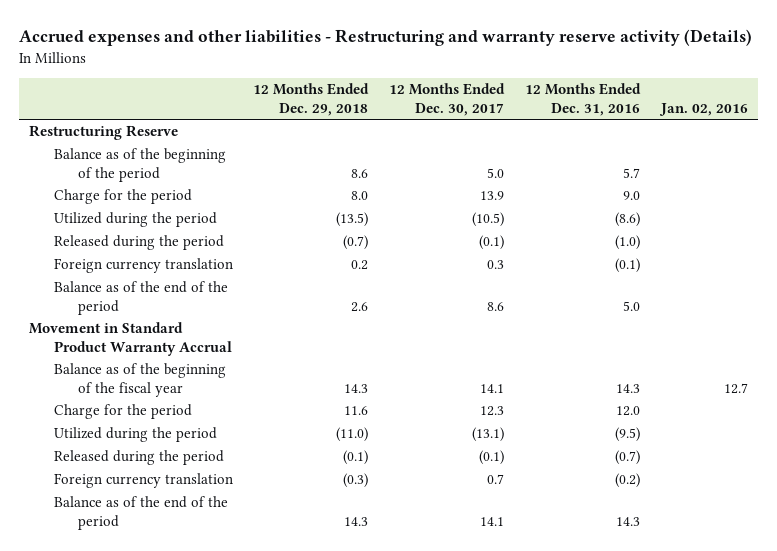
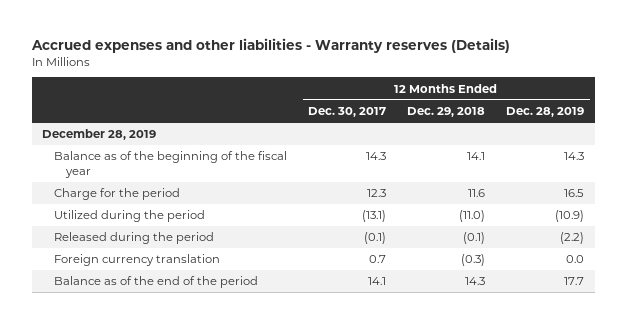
[19,29,753,47] Accrued expenses and other liabilities - Restructuring and warranty reserve activity (Details) -> [30,37,510,53] Accrued expenses and other liabilities - Warranty reserves (Details)
[525,83,642,116] 12 Months Ended Dec. 31, 2016 -> none
[658,102,748,116] Jan. 02, 2016 -> none
none -> [506,107,585,118] Dec. 28, 2019
[29,125,179,141] Restructuring Reserve -> none
[53,148,226,182] Balance as of the beginning of the period -> none
[53,189,192,205] Charge for the period -> none
[53,212,217,228] Utilized during the period -> none
[53,235,224,251] Released during the period -> none
[53,258,233,274] Foreign currency translation -> none
[53,281,228,315] Balance as of the end of the period -> none
[29,322,232,356] Movement in Standard Product Warranty Accrual -> [42,129,157,141] December 28, 2019
[344,383,369,393] 14.3 -> [467,152,486,161] 14.1
[480,383,505,393] 14.1 -> [366,152,387,161] 14.3

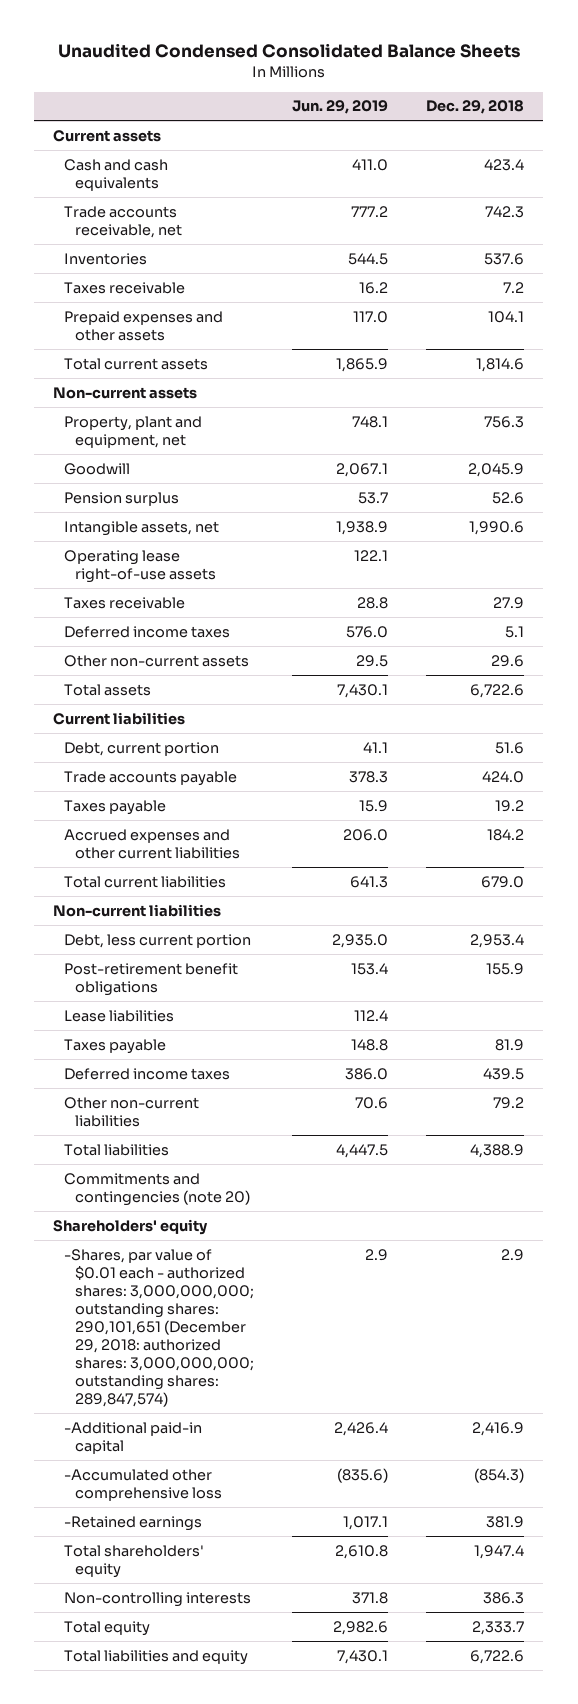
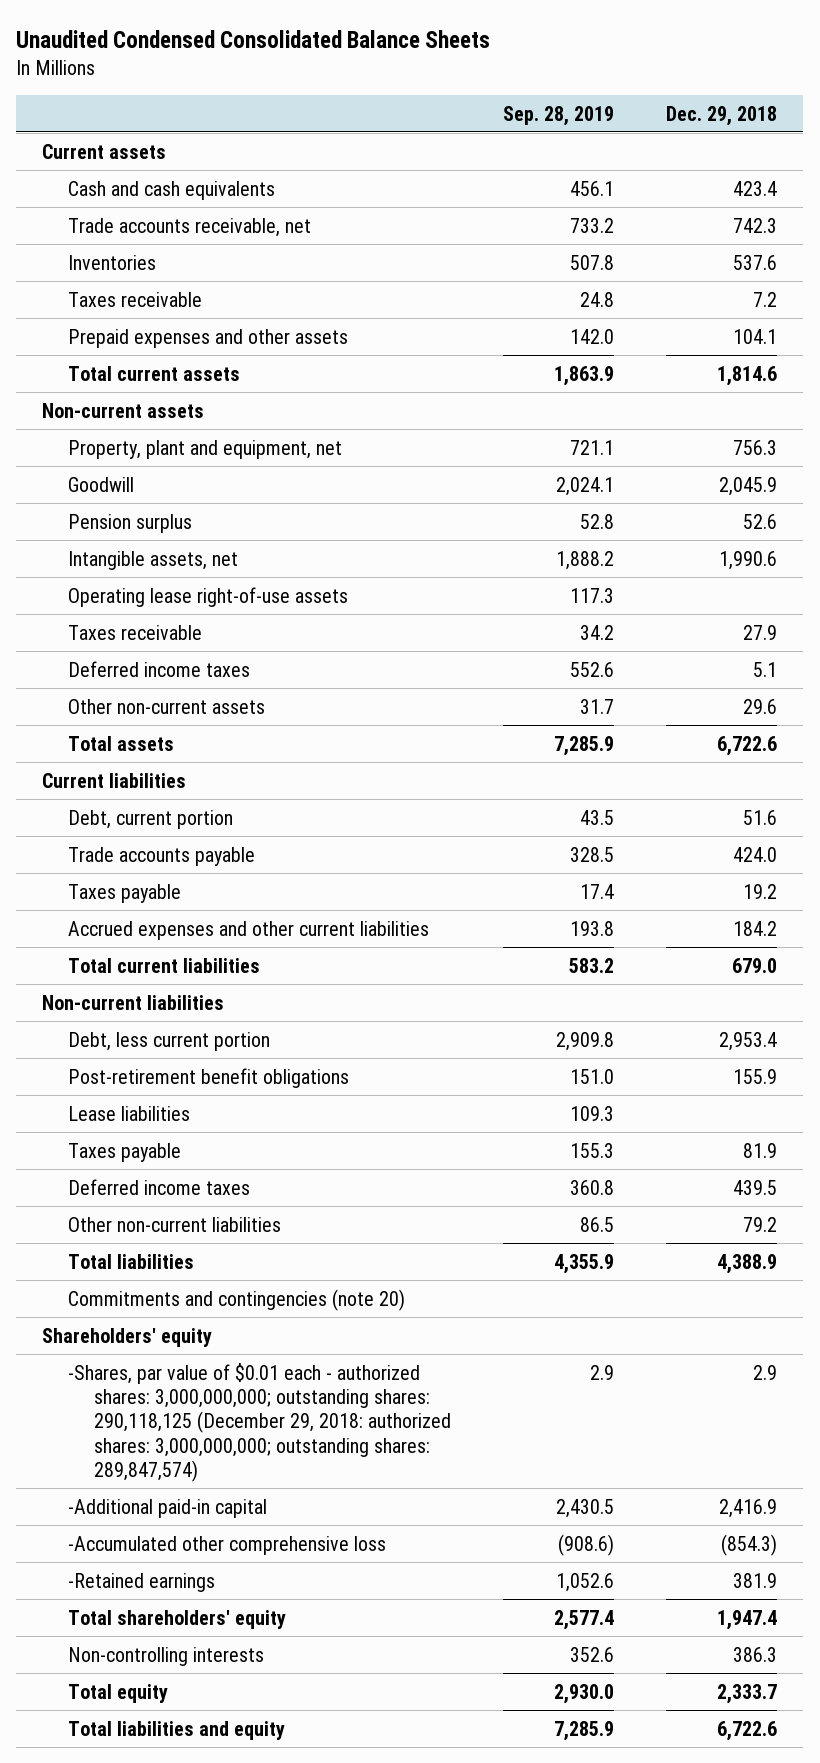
[292,100,389,115] Jun. 29, 2019 -> none
none -> [503,105,615,126] Sep. 28, 2019
[64,1248,254,1407] -Shares, par value of $0.01 each - authorized shares: 3,000,000,000; outstanding shares: 290,101,651 (December 29, 2018: authorized shares: 3,000,000,000; outstanding shares: 289,847,574) -> [68,1362,452,1482] -Shares, par value of $0.01 each - authorized shares: 3,000,000,000; outstanding shares: 290,118,125 (December 29, 2018: authorized shares: 3,000,000,000; outstanding shares: 289,847,574)

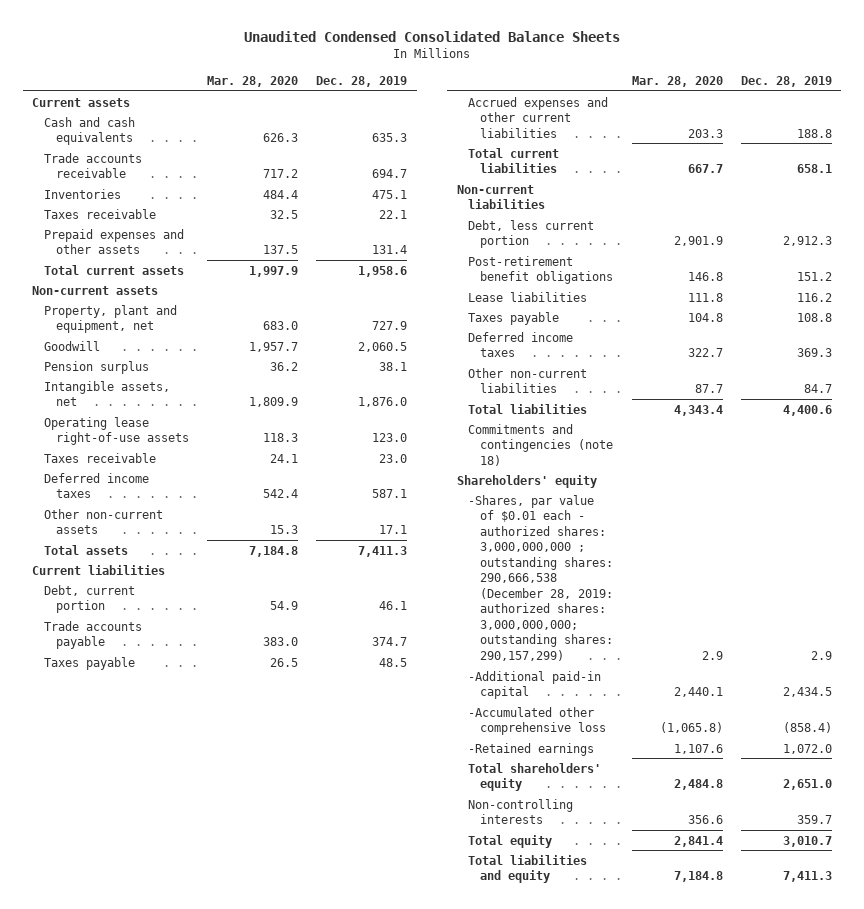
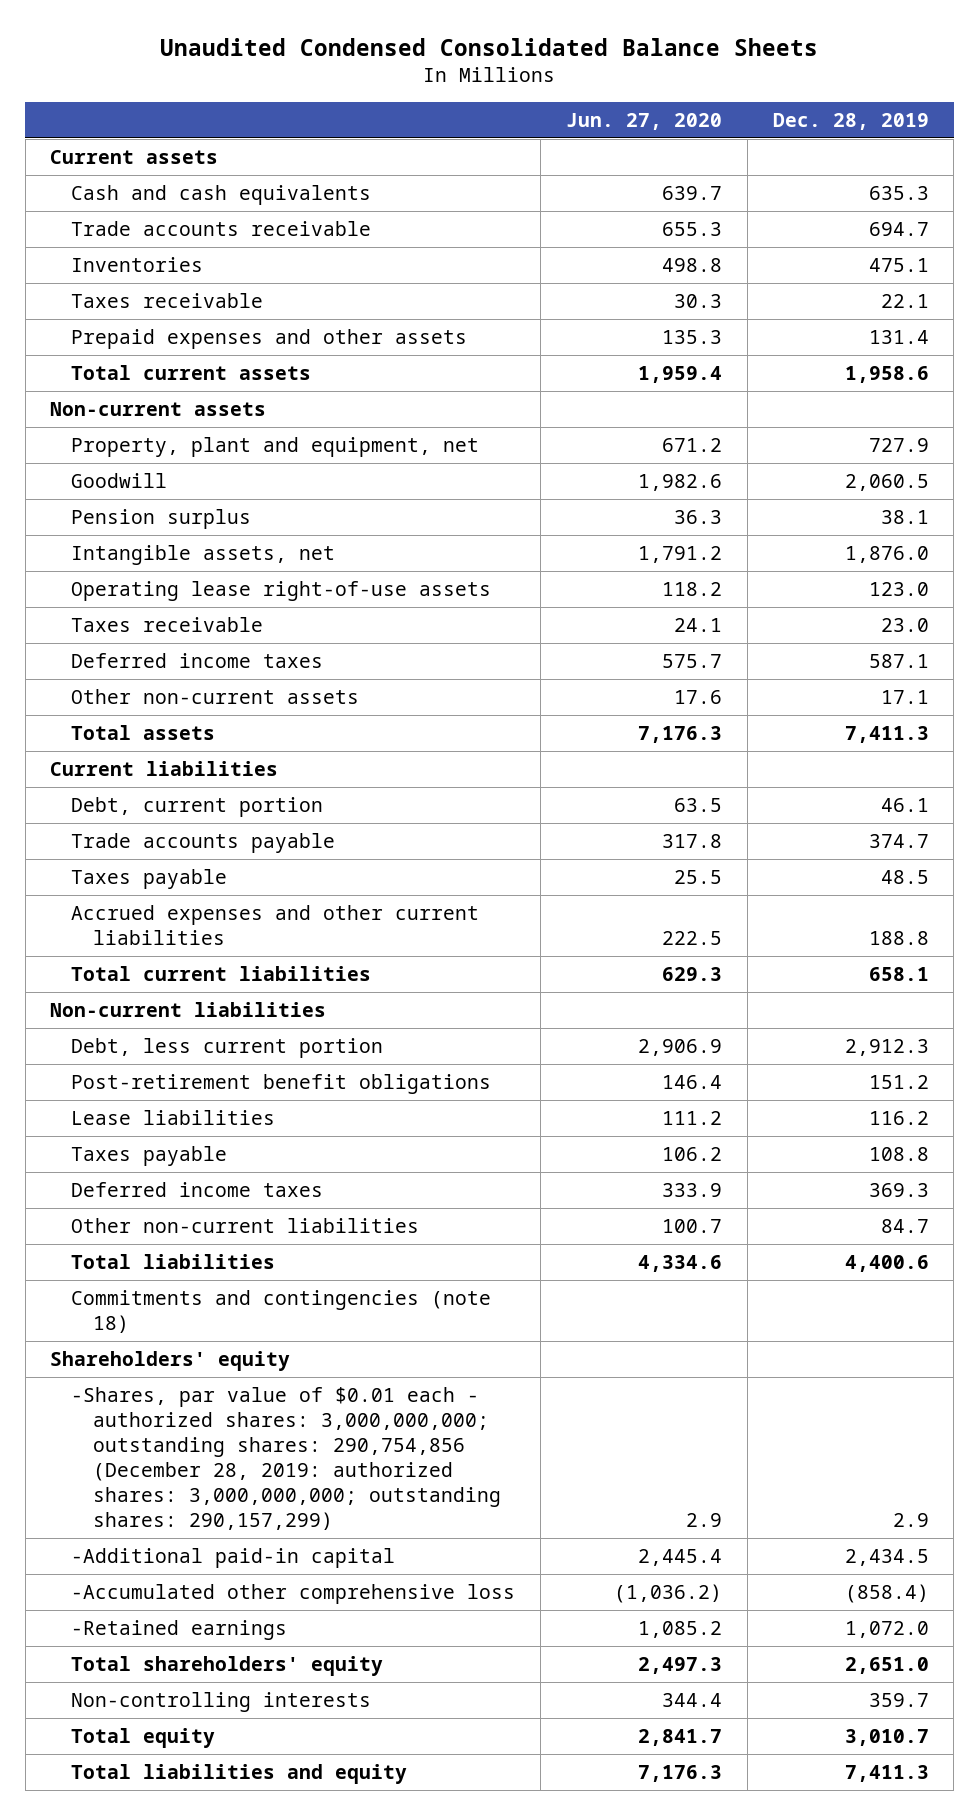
[207,76,299,88] Mar. 28, 2020 -> none
none -> [566,112,723,130] Jun. 27, 2020
[468,494,614,661] -Shares, par value of $0.01 each - authorized shares: 3,000,000,000 ; outstanding shares: 290,666,538 (December 28, 2019: authorized shares: 3,000,000,000; outstanding shares: 290,157,299) -> [71,1387,501,1531] -Shares, par value of $0.01 each - authorized shares: 3,000,000,000; outstanding shares: 290,754,856 (December 28, 2019: authorized shares: 3,000,000,000; outstanding shares: 290,157,299)

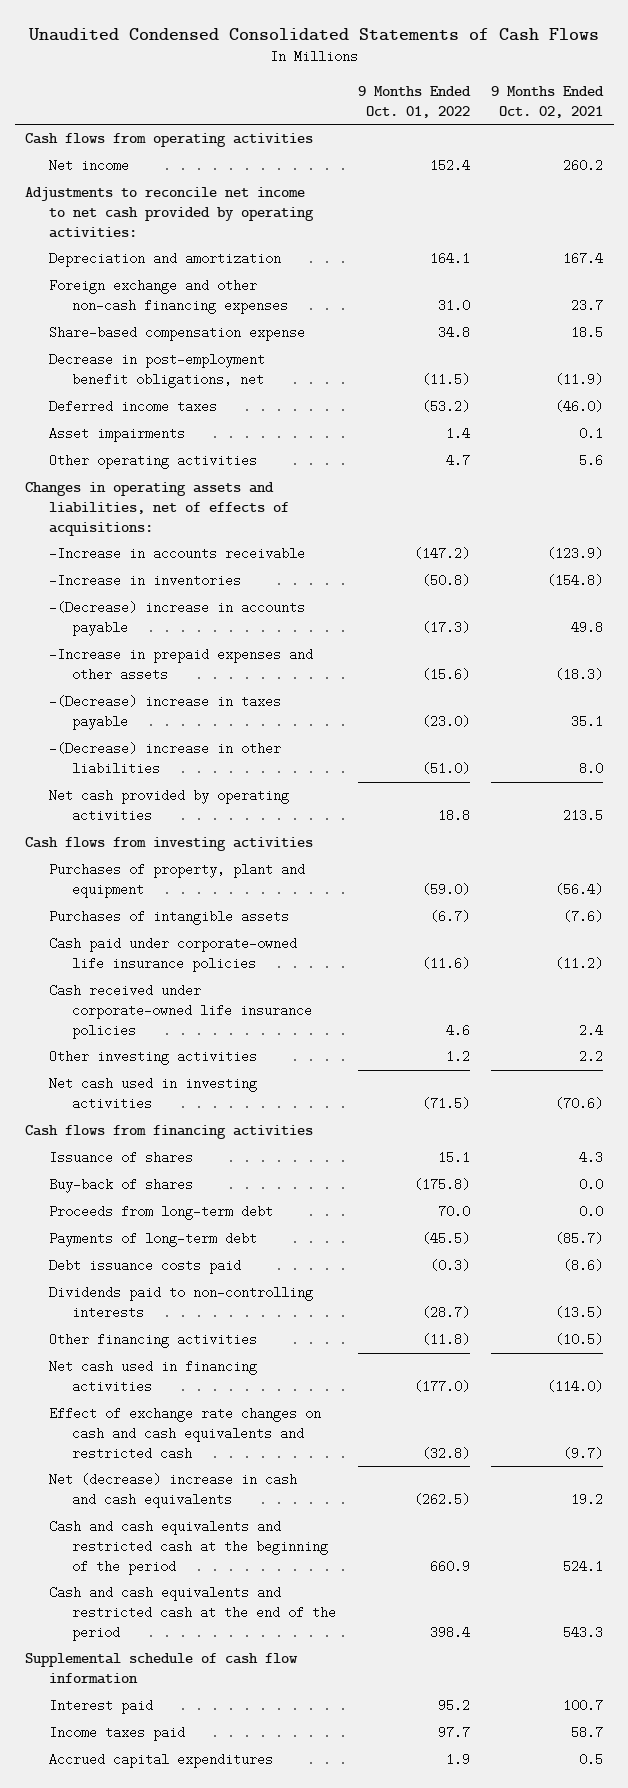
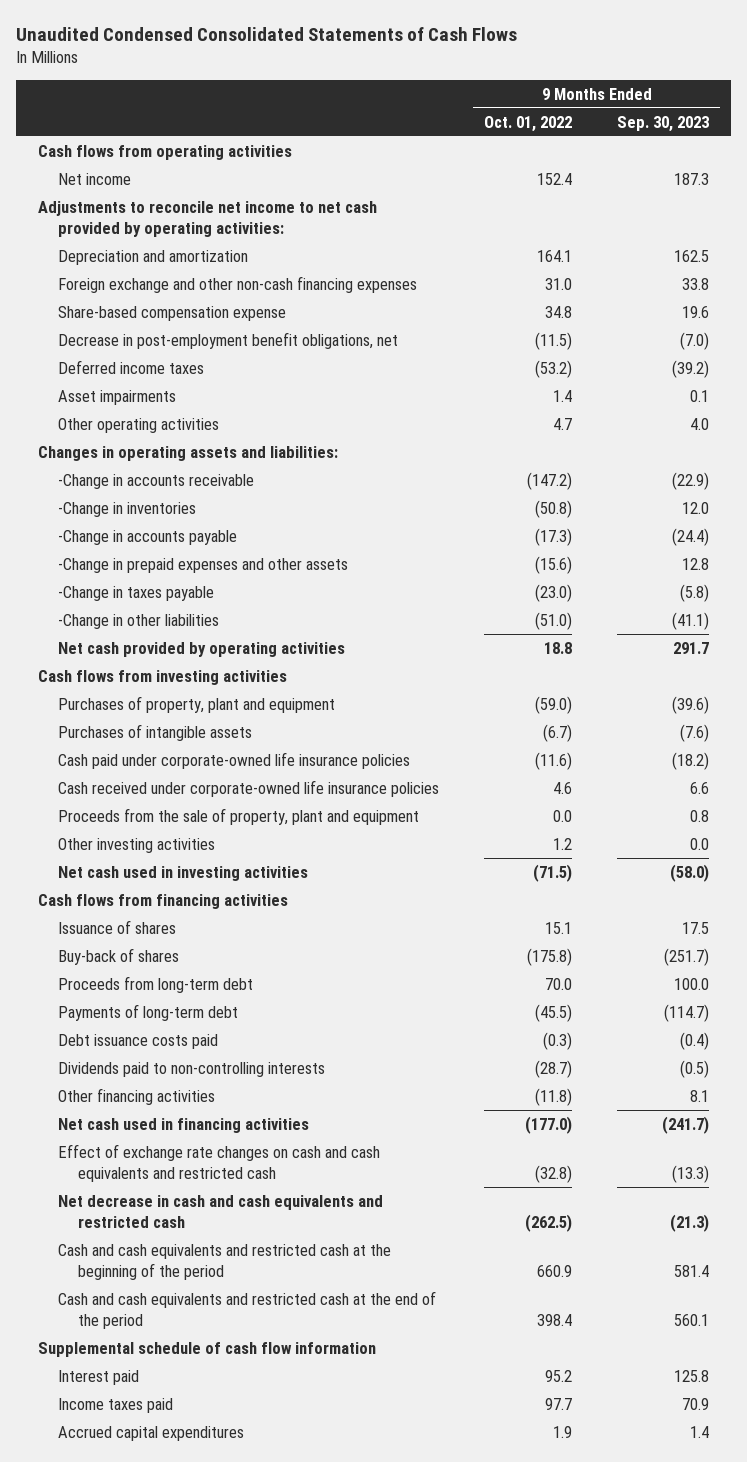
[490,85,604,118] 9 Months Ended Oct. 02, 2021 -> none
none -> [616,115,709,132] Sep. 30, 2023
[25,482,289,536] Changes in operating assets and liabilities, net of effects of acquisitions: -> [38,445,339,461] Changes in operating assets and liabilities:
[48,547,305,561] -Increase in accounts receivable -> [58,473,255,489] -Change in accounts receivable
[48,574,241,588] -Increase in inventories -> [58,501,197,517] -Change in inventories
[48,601,305,637] -(Decrease) increase in accounts payable -> [58,529,238,545] -Change in accounts payable
[48,648,313,682] -Increase in prepaid expenses and other assets -> [58,557,349,573] -Change in prepaid expenses and other assets
[48,695,281,731] -(Decrease) increase in taxes payable -> [58,585,215,601] -Change in taxes payable
[48,742,281,776] -(Decrease) increase in other liabilities -> [58,613,220,629] -Change in other liabilities
none -> [58,807,420,825] Proceeds from the sale of property, plant and equipment
[48,1473,297,1509] Net (decrease) increase in cash and cash equivalents -> [58,1194,384,1228] Net decrease in cash and cash equivalents and restricted cash

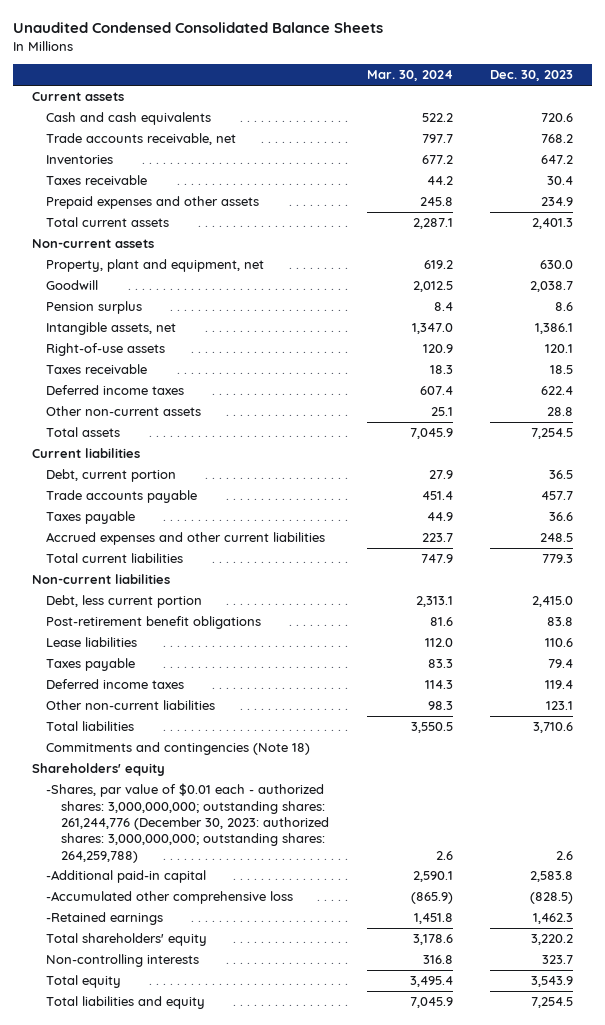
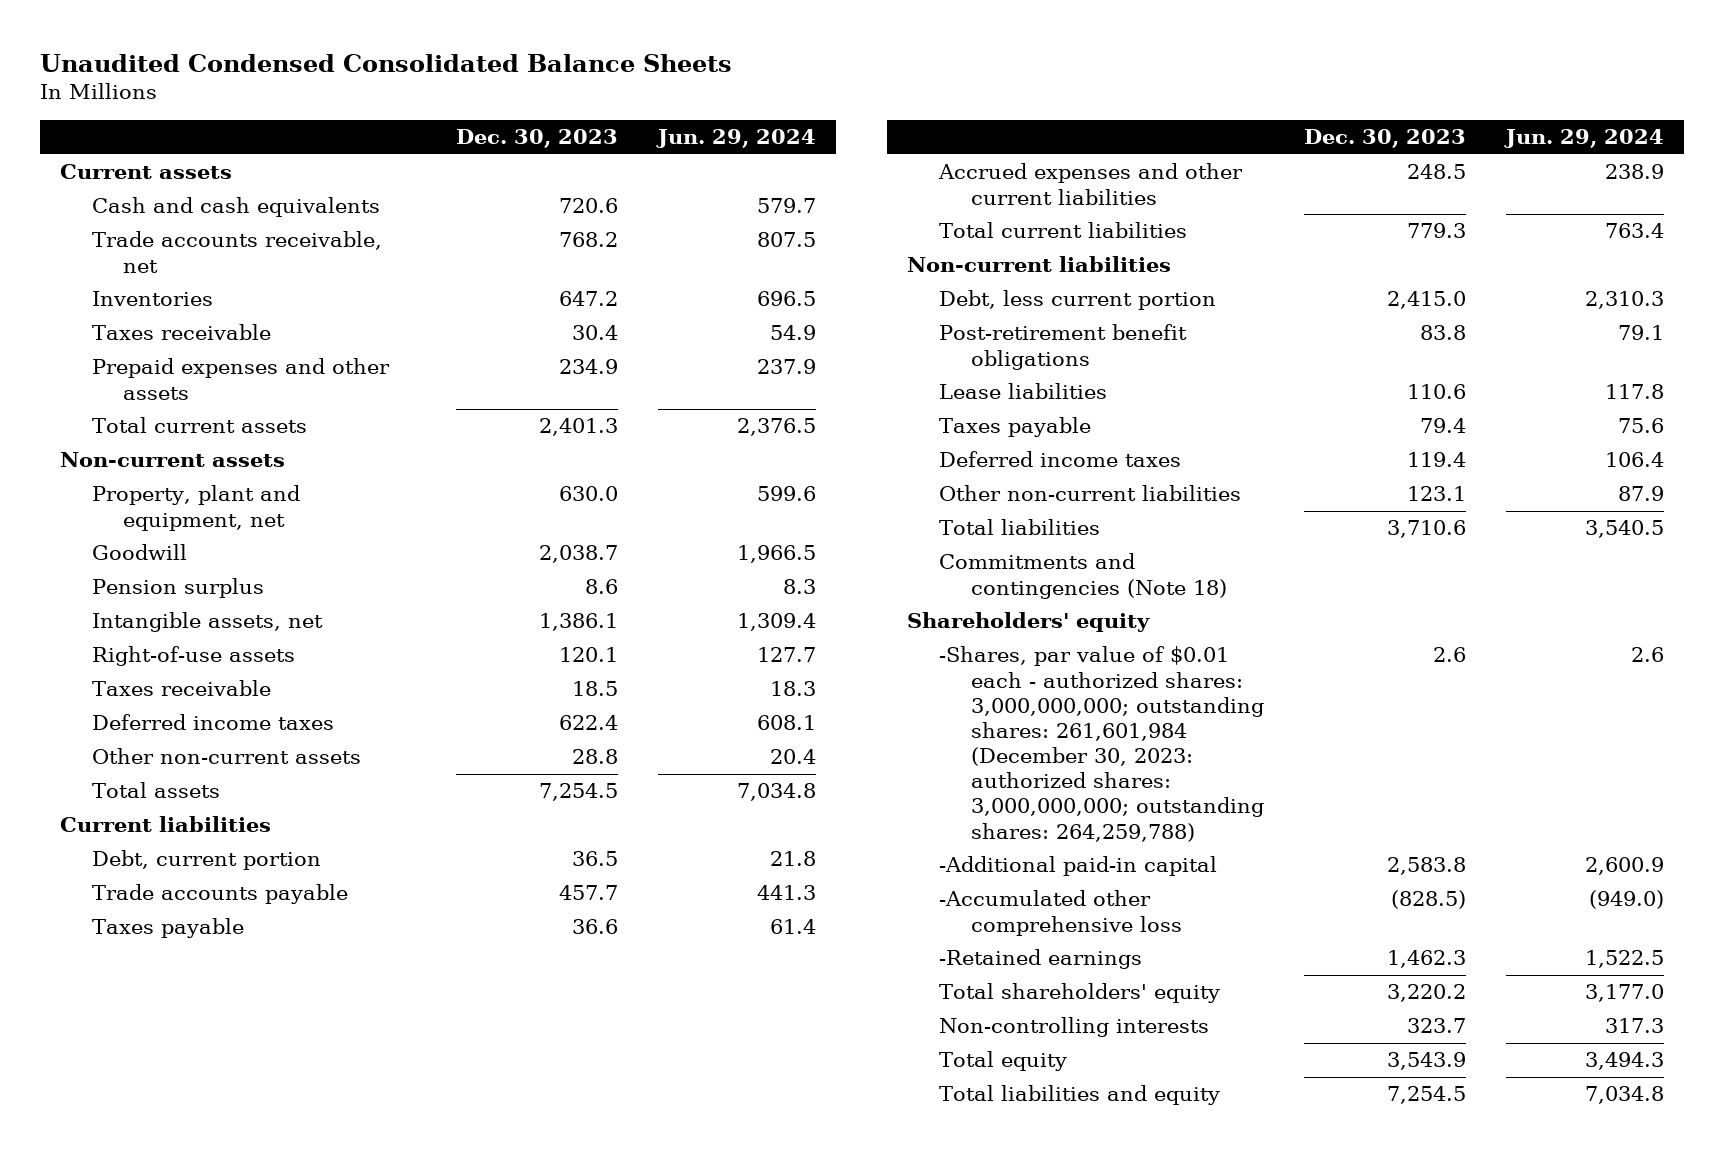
[366,70,453,82] Mar. 30, 2024 -> none
none -> [656,129,817,149] Jun. 29, 2024
[46,783,330,863] -Shares, par value of $0.01 each - authorized shares: 3,000,000,000; outstanding shares: 261,244,776 (December 30, 2023: authorized shares: 3,000,000,000; outstanding shares: 264,259,788) -> [939,646,1265,842] -Shares, par value of $0.01 each - authorized shares: 3,000,000,000; outstanding shares: 261,601,984 (December 30, 2023: authorized shares: 3,000,000,000; outstanding shares: 264,259,788)

